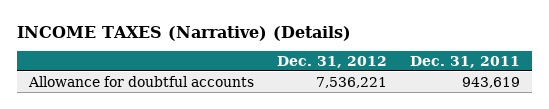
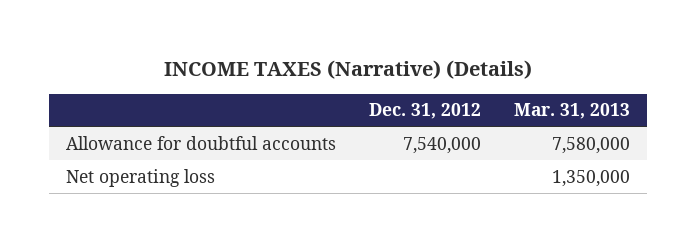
[409,56,520,69] Dec. 31, 2011 -> none
none -> [514,103,631,120] Mar. 31, 2013
[315,76,387,88] 7,536,221 -> [402,136,481,154] 7,540,000
none -> [65,168,215,187] Net operating loss

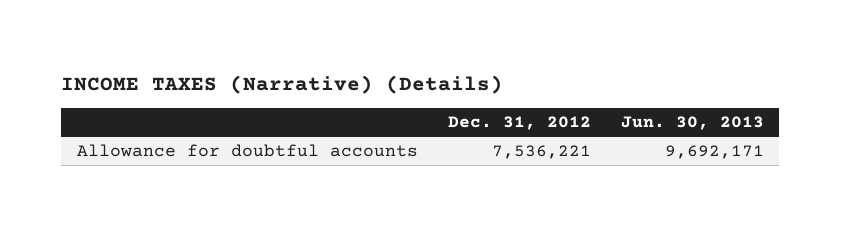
[514,103,631,120] Mar. 31, 2013 -> none
none -> [620,116,764,131] Jun. 30, 2013
[65,168,215,187] Net operating loss -> none
[402,136,481,154] 7,540,000 -> [491,145,591,160] 7,536,221

